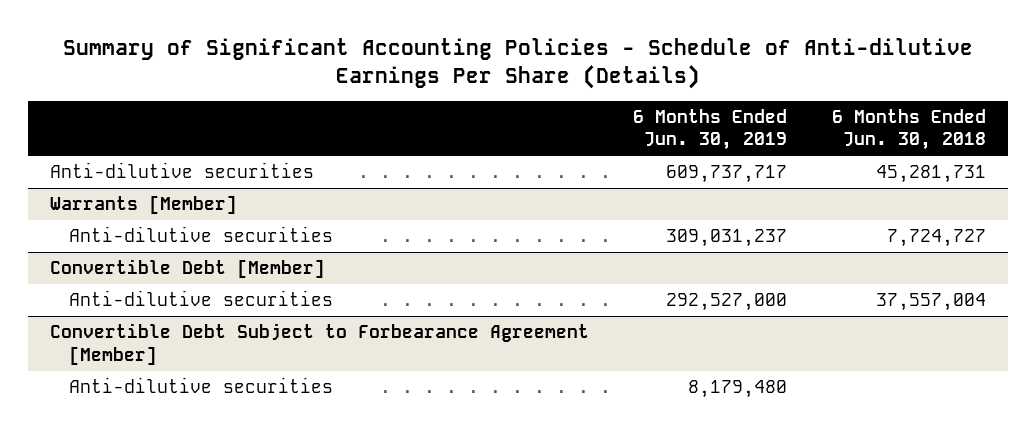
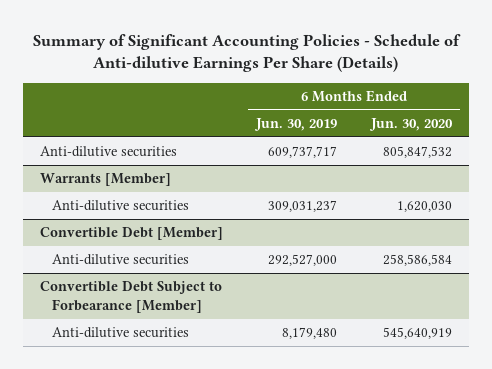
[831,109,986,151] 6 Months Ended Jun. 30, 2018 -> none
none -> [368,118,453,132] Jun. 30, 2020
[50,323,590,365] Convertible Debt Subject to Forbearance Agreement [Member] -> [40,281,223,314] Convertible Debt Subject to Forbearance [Member]

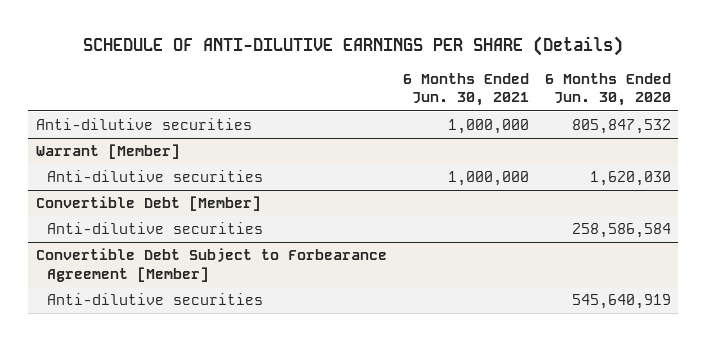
[32,33,461,73] Summary of Significant Accounting Policies - Schedule of Anti-dilutive Earnings Per Share (Details) -> [83,35,624,56] SCHEDULE OF ANTI-DILUTIVE EARNINGS PER SHARE (Details)
[254,118,338,132] Jun. 30, 2019 -> none
none -> [402,72,529,107] 6 Months Ended Jun. 30, 2021
[40,173,172,187] Warrants [Member] -> [36,144,181,160] Warrant [Member]
[40,281,223,314] Convertible Debt Subject to Forbearance [Member] -> [36,248,388,283] Convertible Debt Subject to Forbearance Agreement [Member]

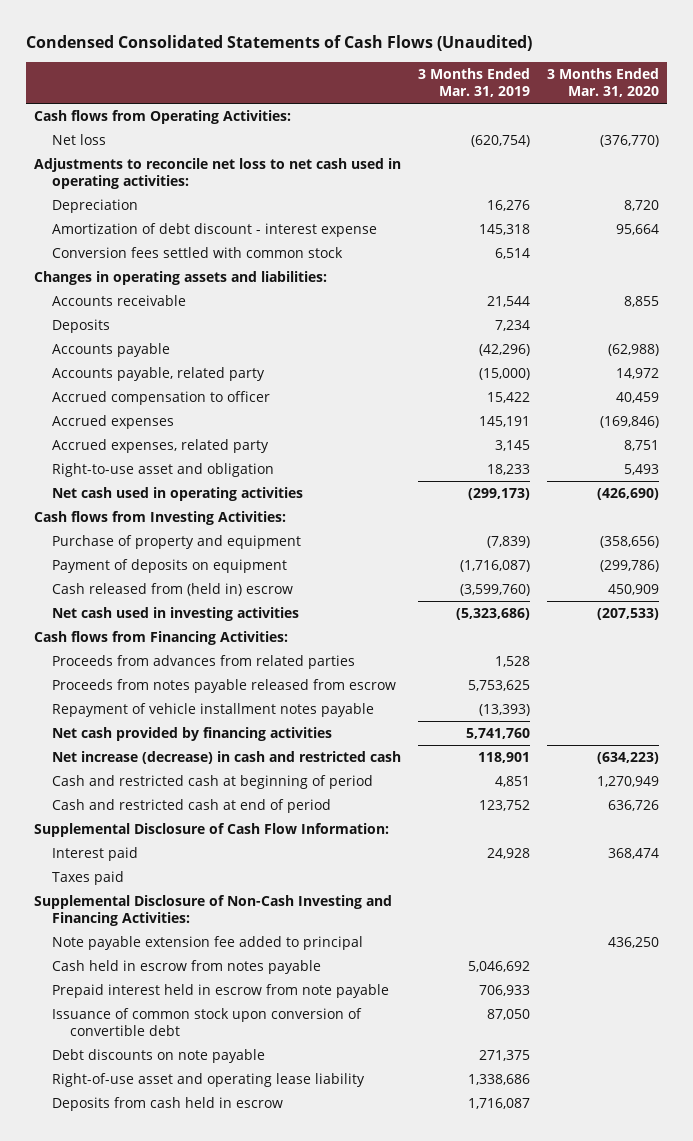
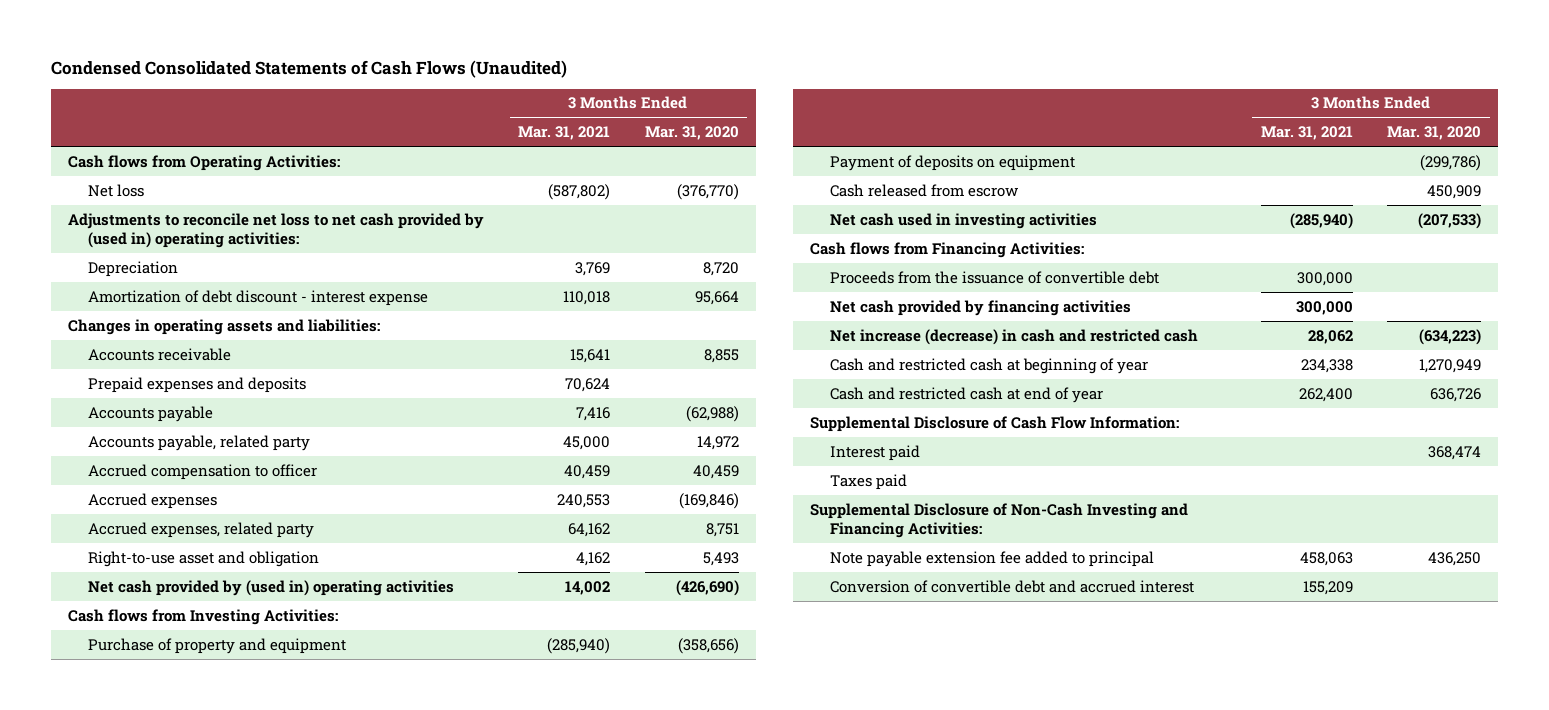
[418,68,531,97] 3 Months Ended Mar. 31, 2019 -> none
none -> [518,126,611,141] Mar. 31, 2021
[34,158,402,189] Adjustments to reconcile net loss to net cash used in operating activities: -> [67,212,484,248] Adjustments to reconcile net loss to net cash provided by (used in) operating activities:
[52,247,344,259] Conversion fees settled with common stock -> none
[52,319,111,334] Deposits -> none
none -> [87,376,306,393] Prepaid expenses and deposits
[52,487,304,502] Net cash used in operating activities -> [87,579,454,596] Net cash provided by (used in) operating activities
[52,583,294,597] Cash released from (held in) escrow -> [830,183,1019,197] Cash released from escrow
[52,655,356,670] Proceeds from advances from related parties -> none
[52,679,397,694] Proceeds from notes payable released from escrow -> none
[52,703,375,718] Repayment of vehicle installment notes payable -> none
none -> [830,270,1160,284] Proceeds from the issuance of convertible debt
[52,775,374,790] Cash and restricted cash at beginning of period -> [830,357,1149,374] Cash and restricted cash at beginning of year
[52,799,332,814] Cash and restricted cash at end of period -> [830,386,1104,403] Cash and restricted cash at end of year
[52,960,322,975] Cash held in escrow from notes payable -> none
[52,984,390,999] Prepaid interest held in escrow from note payable -> none
[52,1008,363,1036] Issuance of common stock upon conversion of convertible debt -> none
[52,1049,266,1064] Debt discounts on note payable -> none
[52,1073,366,1088] Right-of-use asset and operating lease liability -> none
[52,1097,284,1112] Deposits from cash held in escrow -> none
none -> [830,579,1195,593] Conversion of convertible debt and accrued interest

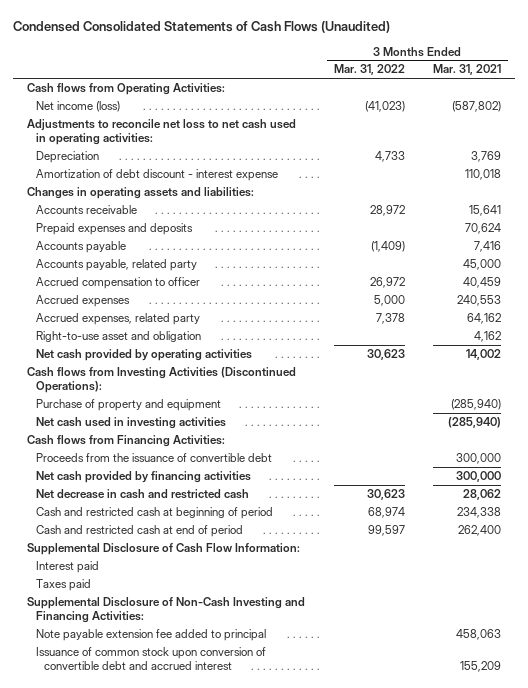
[644,126,739,141] Mar. 31, 2020 -> none
none -> [333,64,405,76] Mar. 31, 2022
[87,183,144,197] Net loss -> [35,101,120,113] Net income (loss)
[67,212,484,248] Adjustments to reconcile net loss to net cash provided by (used in) operating activities: -> [27,119,297,146] Adjustments to reconcile net loss to net cash used in operating activities:
[87,579,454,596] Net cash provided by (used in) operating activities -> [35,349,252,362] Net cash provided by operating activities
[67,608,338,625] Cash flows from Investing Activities: -> [27,367,297,394] Cash flows from Investing Activities (Discontinued Operations):
[830,154,1076,171] Payment of deposits on equipment -> none
[830,183,1019,197] Cash released from escrow -> none
[830,328,1199,345] Net increase (decrease) in cash and restricted cash -> [35,489,249,500] Net decrease in cash and restricted cash
[830,357,1149,374] Cash and restricted cash at beginning of year -> [35,507,273,520] Cash and restricted cash at beginning of period
[830,386,1104,403] Cash and restricted cash at end of year -> [35,525,243,538] Cash and restricted cash at end of period
[830,579,1195,593] Conversion of convertible debt and accrued interest -> [35,647,266,671] Issuance of common stock upon conversion of convertible debt and accrued interest

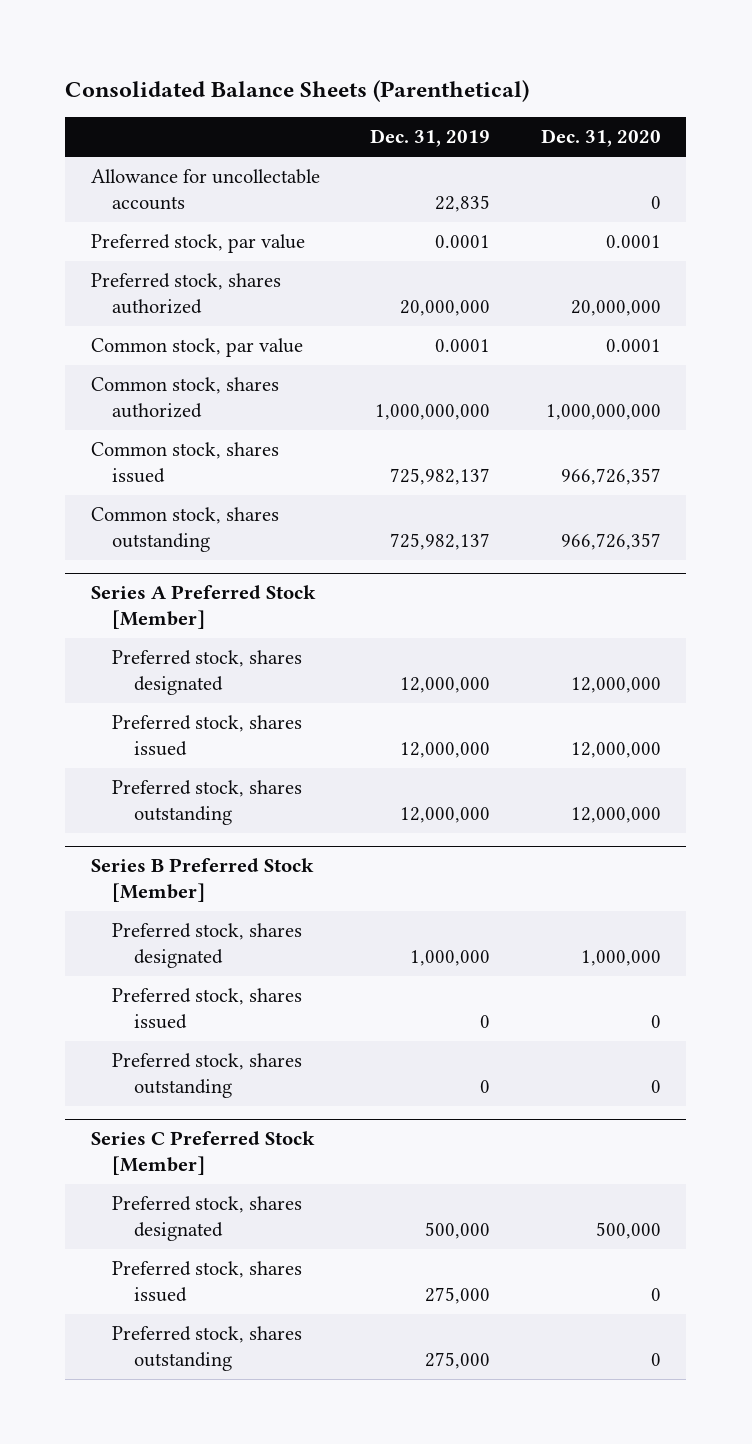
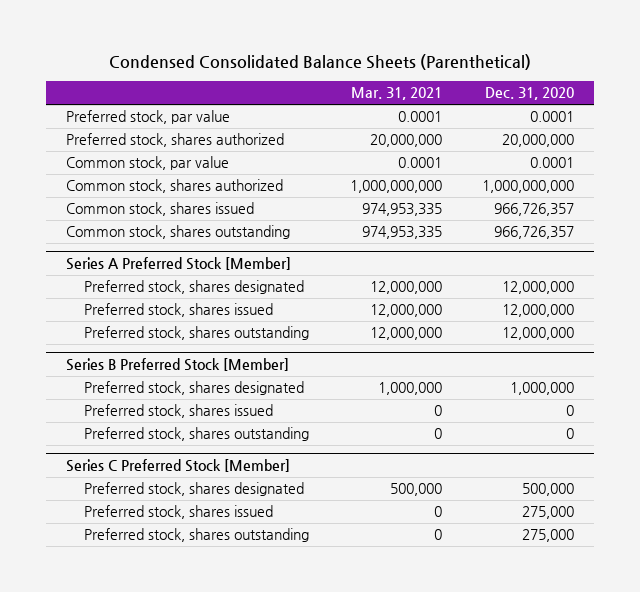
[65,80,530,103] Consolidated Balance Sheets (Parenthetical) -> [109,54,532,71] Condensed Consolidated Balance Sheets (Parenthetical)
[370,129,491,148] Dec. 31, 2019 -> none
none -> [350,87,442,101] Mar. 31, 2021
[90,169,320,211] Allowance for uncollectable accounts -> none
[651,1288,662,1302] 0 -> [522,506,575,520] 275,000
[651,1353,662,1367] 0 -> [522,529,575,543] 275,000

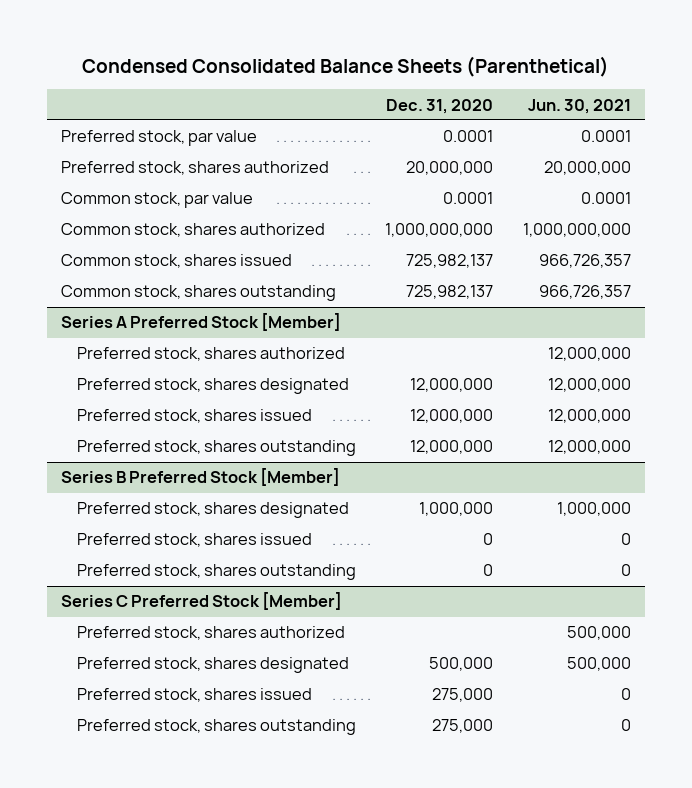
[350,87,442,101] Mar. 31, 2021 -> none
none -> [527,98,631,114] Jun. 30, 2021
[494,203,575,217] 966,726,357 -> [406,254,494,269] 725,982,137
[494,226,575,240] 966,726,357 -> [406,285,494,300] 725,982,137
none -> [77,347,346,362] Preferred stock, shares authorized
none -> [77,626,346,641] Preferred stock, shares authorized

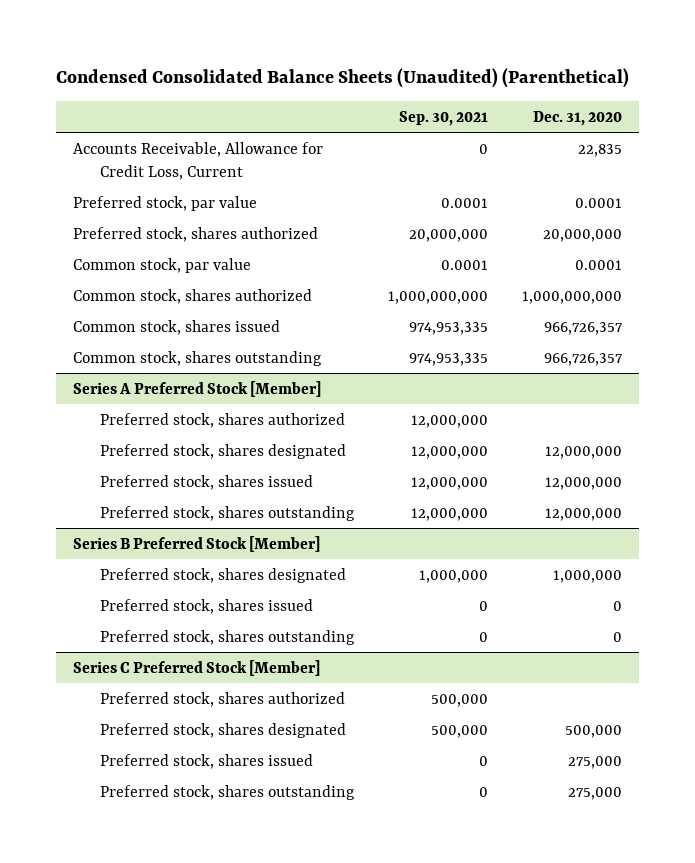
[81,55,609,77] Condensed Consolidated Balance Sheets (Parenthetical) -> [55,68,629,89] Condensed Consolidated Balance Sheets (Unaudited) (Parenthetical)
[527,98,631,114] Jun. 30, 2021 -> none
none -> [399,110,489,126] Sep. 30, 2021
none -> [72,141,323,180] Accounts Receivable, Allowance for Credit Loss, Current
[406,254,494,269] 725,982,137 -> [543,321,623,335] 966,726,357
[406,285,494,300] 725,982,137 -> [543,352,623,366] 966,726,357

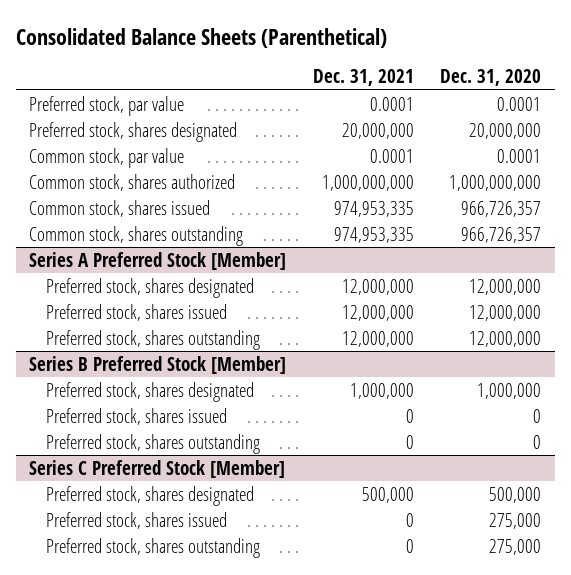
[55,68,629,89] Condensed Consolidated Balance Sheets (Unaudited) (Parenthetical) -> [15,27,387,48] Consolidated Balance Sheets (Parenthetical)
[399,110,489,126] Sep. 30, 2021 -> none
none -> [312,69,414,87] Dec. 31, 2021
[72,141,323,180] Accounts Receivable, Allowance for Credit Loss, Current -> none
[72,226,318,242] Preferred stock, shares authorized -> [29,121,238,142] Preferred stock, shares designated
[100,412,346,428] Preferred stock, shares authorized -> none
[100,691,346,707] Preferred stock, shares authorized -> none

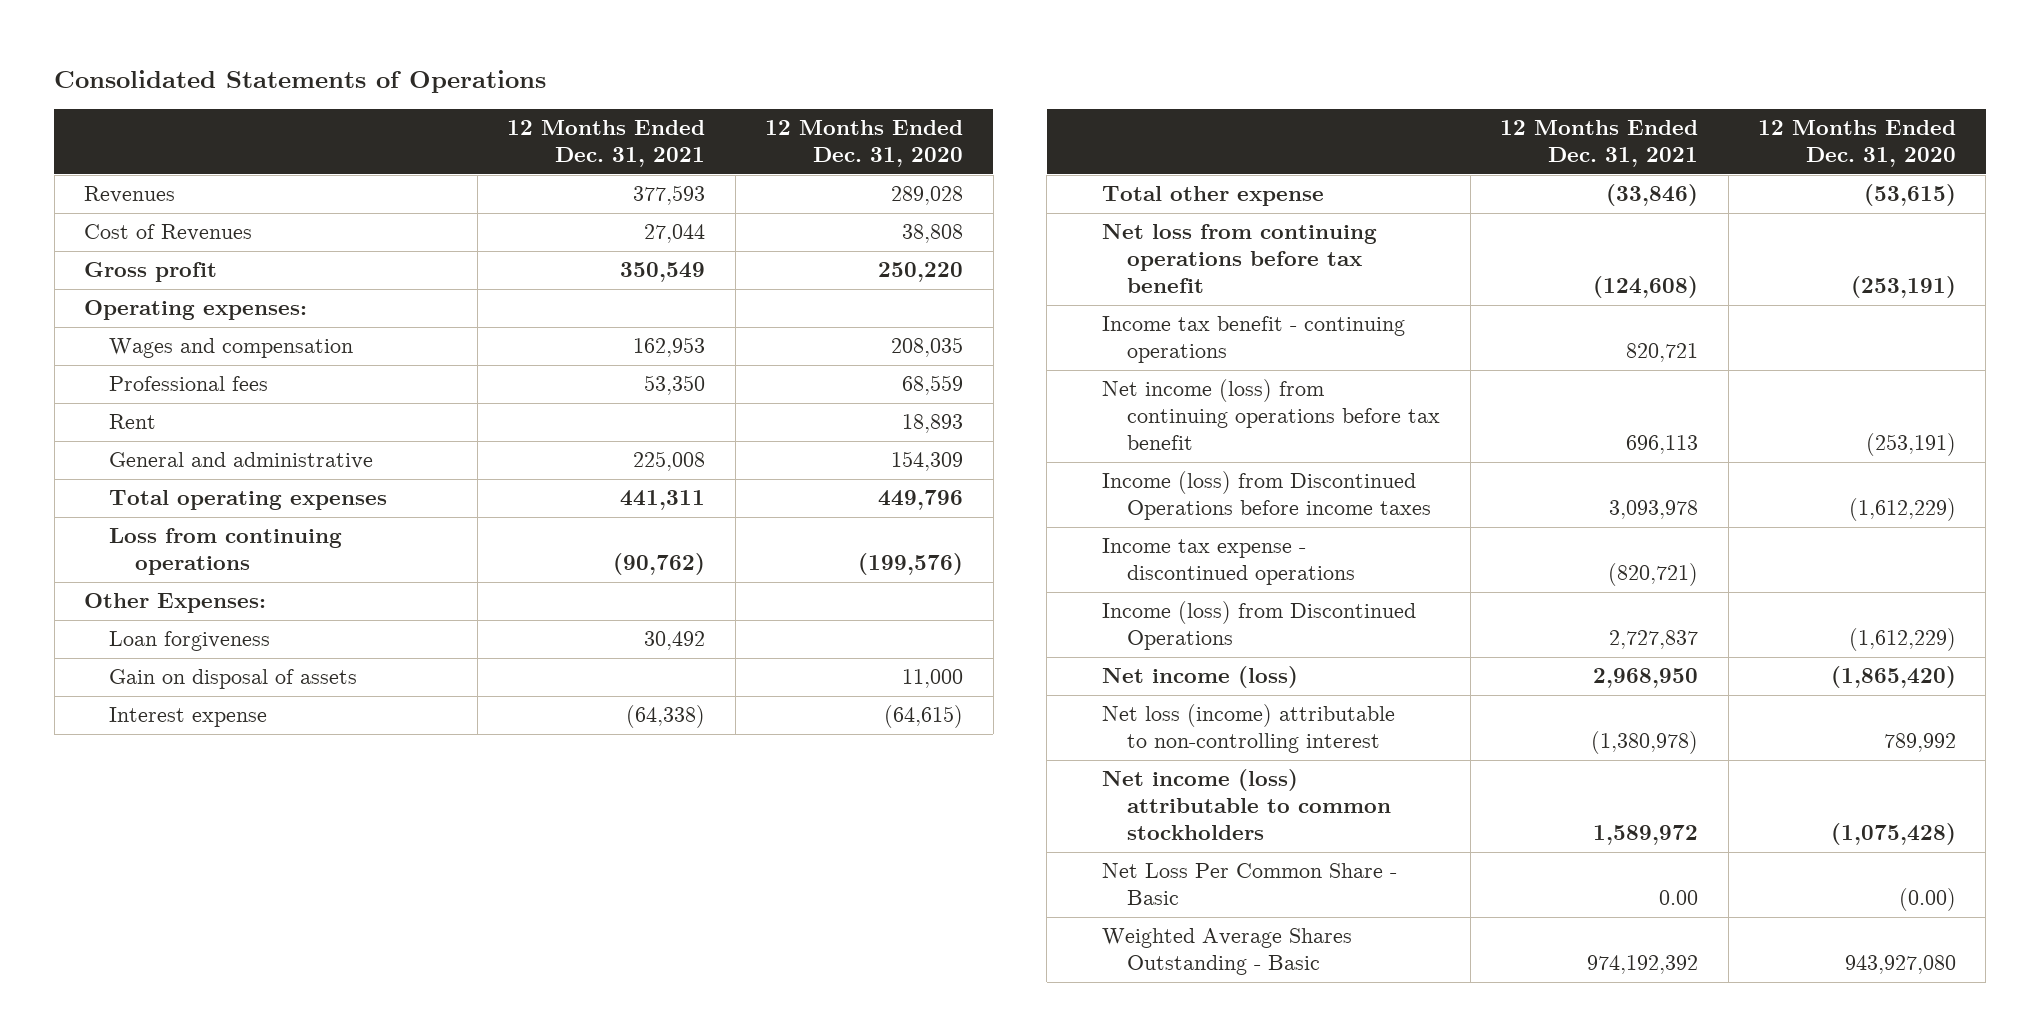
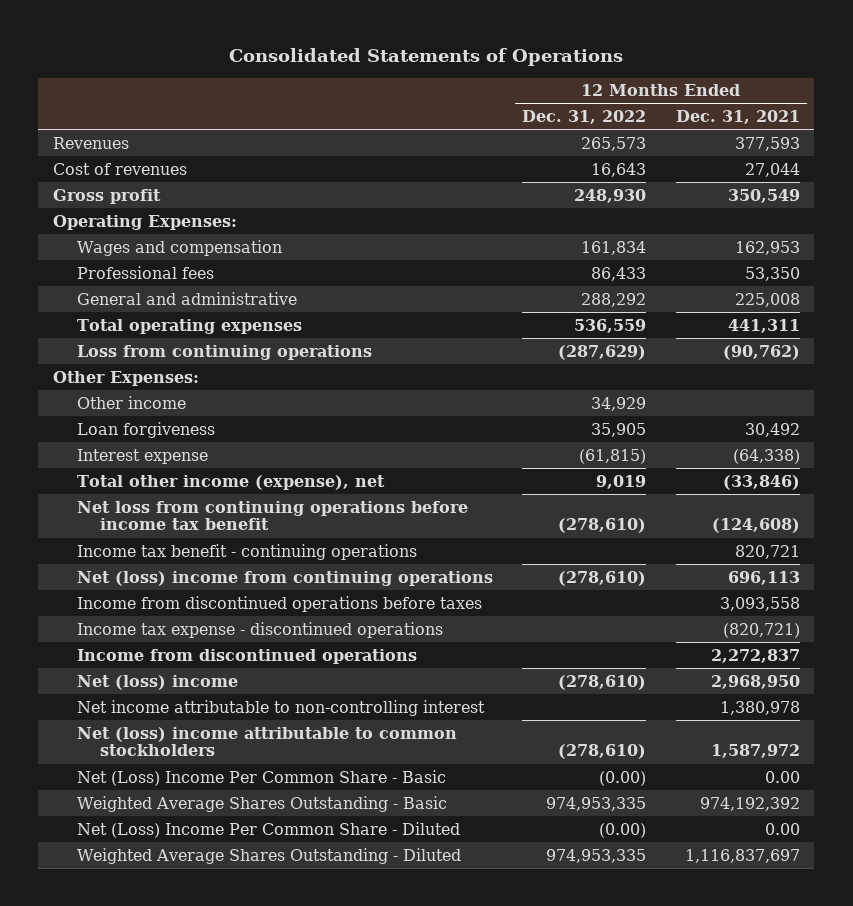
[765,120,964,168] 12 Months Ended Dec. 31, 2020 -> none
none -> [522,110,647,125] Dec. 31, 2022
[84,224,253,242] Cost of Revenues -> [53,162,188,175] Cost of revenues
[84,300,308,321] Operating expenses: -> [53,214,238,230] Operating Expenses:
[109,414,157,430] Rent -> none
none -> [76,395,186,409] Other income
[109,669,358,690] Gain on disposal of assets -> none
[1102,186,1325,207] Total other expense -> [76,474,385,490] Total other income (expense), net
[1102,224,1378,294] Net loss from continuing operations before tax benefit -> [76,500,468,531] Net loss from continuing operations before income tax benefit
[1102,379,1441,451] Net income (loss) from continuing operations before tax benefit -> [76,570,493,586] Net (loss) income from continuing operations
[1102,471,1432,521] Income (loss) from Discontinued Operations before income taxes -> [76,595,482,612] Income from discontinued operations before taxes
[1609,500,1699,520] 3,093,978 -> [719,596,800,611] 3,093,558
[1102,601,1417,651] Income (loss) from Discontinued Operations -> [76,648,417,664] Income from discontinued operations
[1609,630,1699,650] 2,727,837 -> [710,648,800,663] 2,272,837
[1102,666,1299,689] Net income (loss) -> [76,674,238,690] Net (loss) income
[1102,704,1396,754] Net loss (income) attributable to non-controlling interest -> [76,699,485,716] Net income attributable to non-controlling interest
[1591,731,1699,755] (1,380,978) -> [719,700,800,715] 1,380,978
[1102,769,1392,841] Net income (loss) attributable to common stockholders -> [76,726,457,757] Net (loss) income attributable to common stockholders
[1593,825,1699,846] 1,589,972 -> [710,744,800,759] 1,587,972
[1102,863,1398,906] Net Loss Per Common Share - Basic -> [76,769,446,786] Net (Loss) Income Per Common Share - Basic
none -> [76,821,460,838] Net (Loss) Income Per Common Share - Diluted
none -> [76,847,461,864] Weighted Average Shares Outstanding - Diluted

